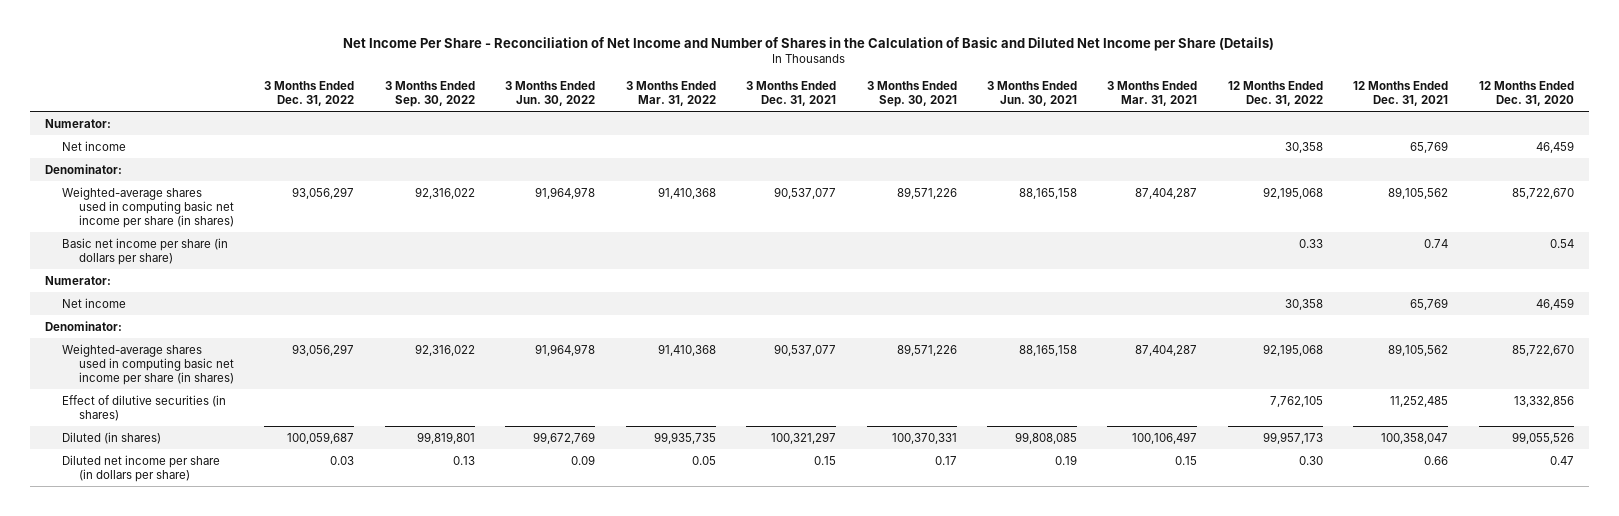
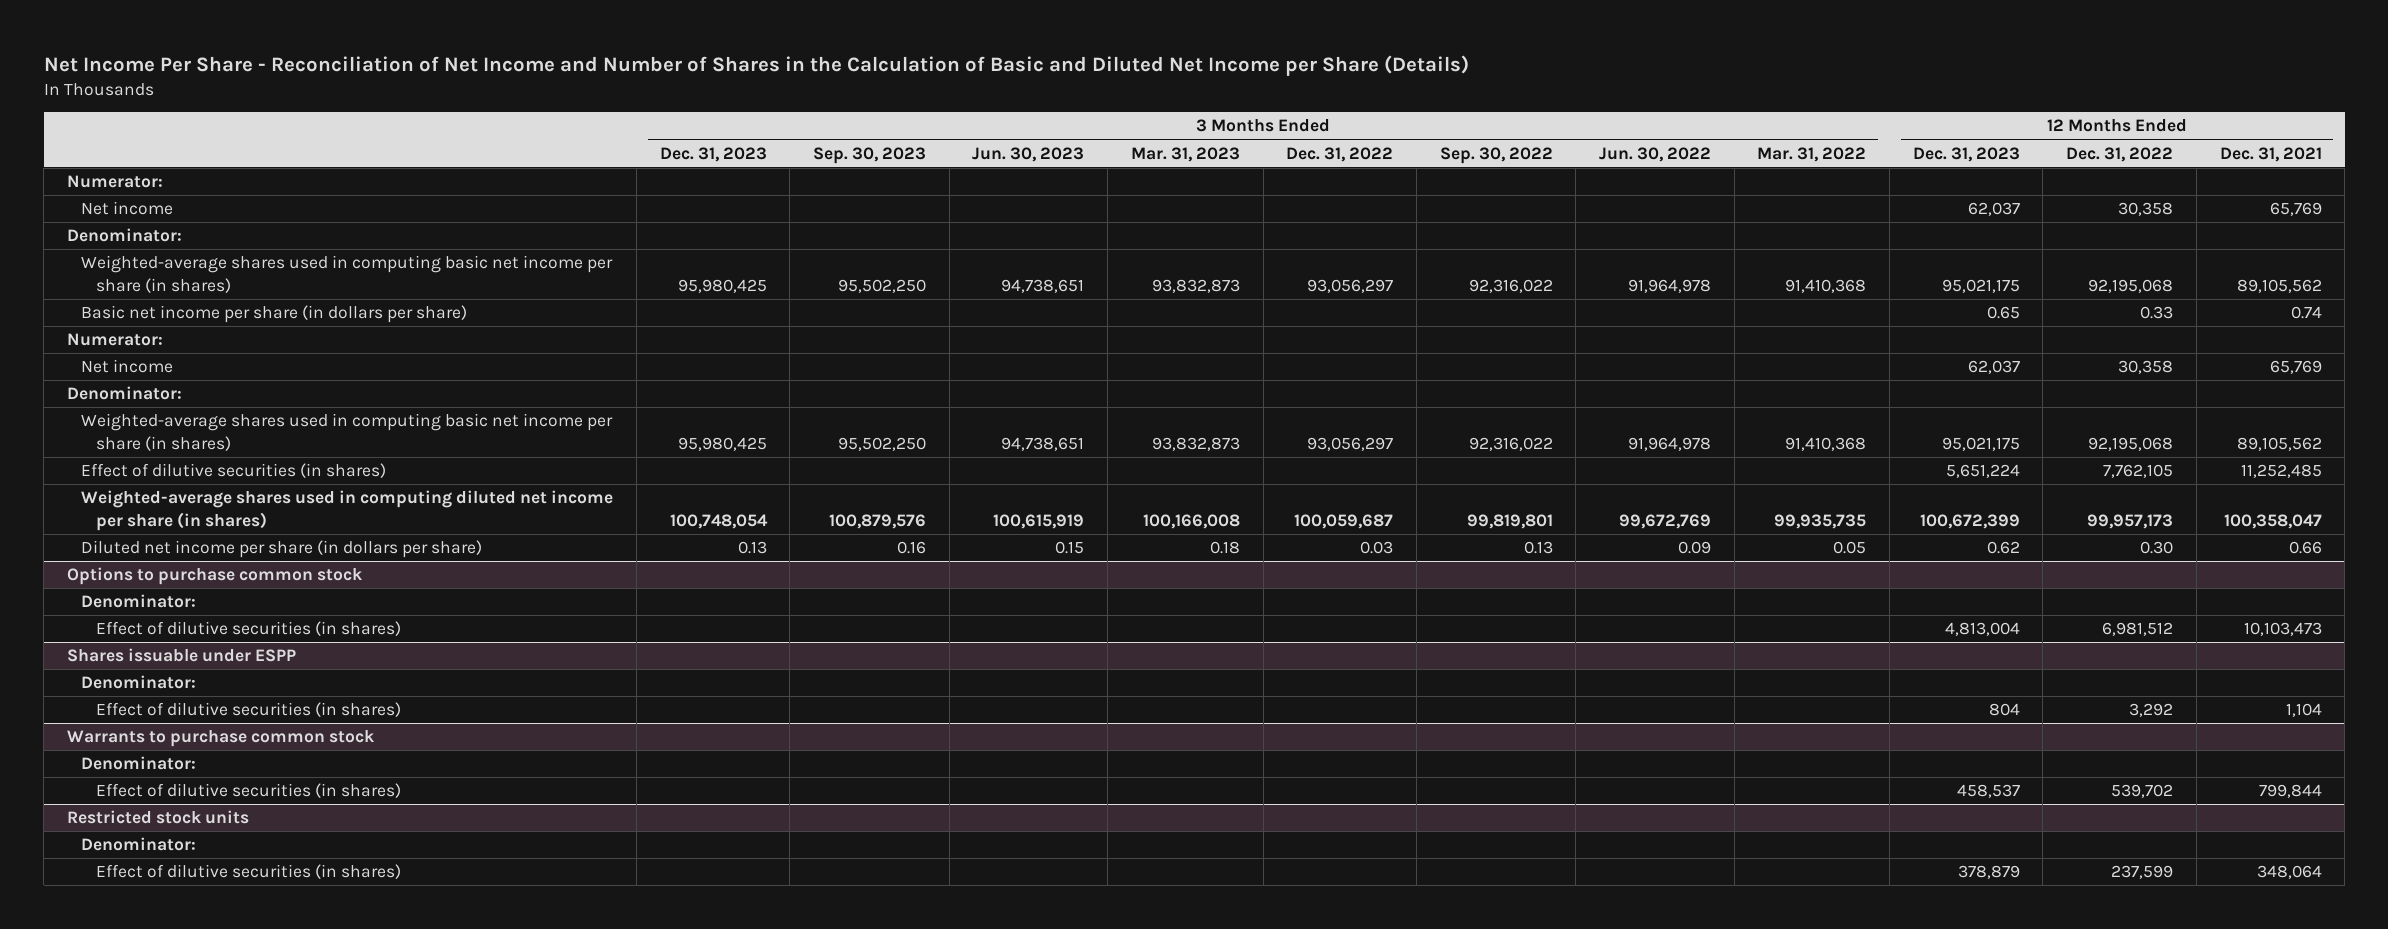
[746,80,837,106] 3 Months Ended Dec. 31, 2021 -> none
[866,80,957,107] 3 Months Ended Sep. 30, 2021 -> none
[986,80,1077,106] 3 Months Ended Jun. 30, 2021 -> none
[1107,80,1198,106] 3 Months Ended Mar. 31, 2021 -> none
[1478,80,1574,106] 12 Months Ended Dec. 31, 2020 -> none
none -> [659,146,767,162] Dec. 31, 2023
none -> [813,146,927,164] Sep. 30, 2023
none -> [972,146,1085,162] Jun. 30, 2023
none -> [1130,146,1240,162] Mar. 31, 2023
none -> [1912,146,2020,162] Dec. 31, 2023
[62,431,162,444] Diluted (in shares) -> [81,490,614,531] Weighted-average shares used in computing diluted net income per share (in shares)
none -> [66,567,363,586] Options to purchase common stock
none -> [81,594,197,609] Denominator:
none -> [95,621,401,637] Effect of dilutive securities (in shares)
none -> [66,648,296,663] Shares issuable under ESPP
none -> [81,675,197,690] Denominator:
none -> [95,702,401,718] Effect of dilutive securities (in shares)
none -> [66,730,375,748] Warrants to purchase common stock
none -> [81,756,197,771] Denominator:
none -> [95,783,401,799] Effect of dilutive securities (in shares)
none -> [66,810,249,825] Restricted stock units
none -> [81,837,197,852] Denominator:
none -> [95,864,401,880] Effect of dilutive securities (in shares)

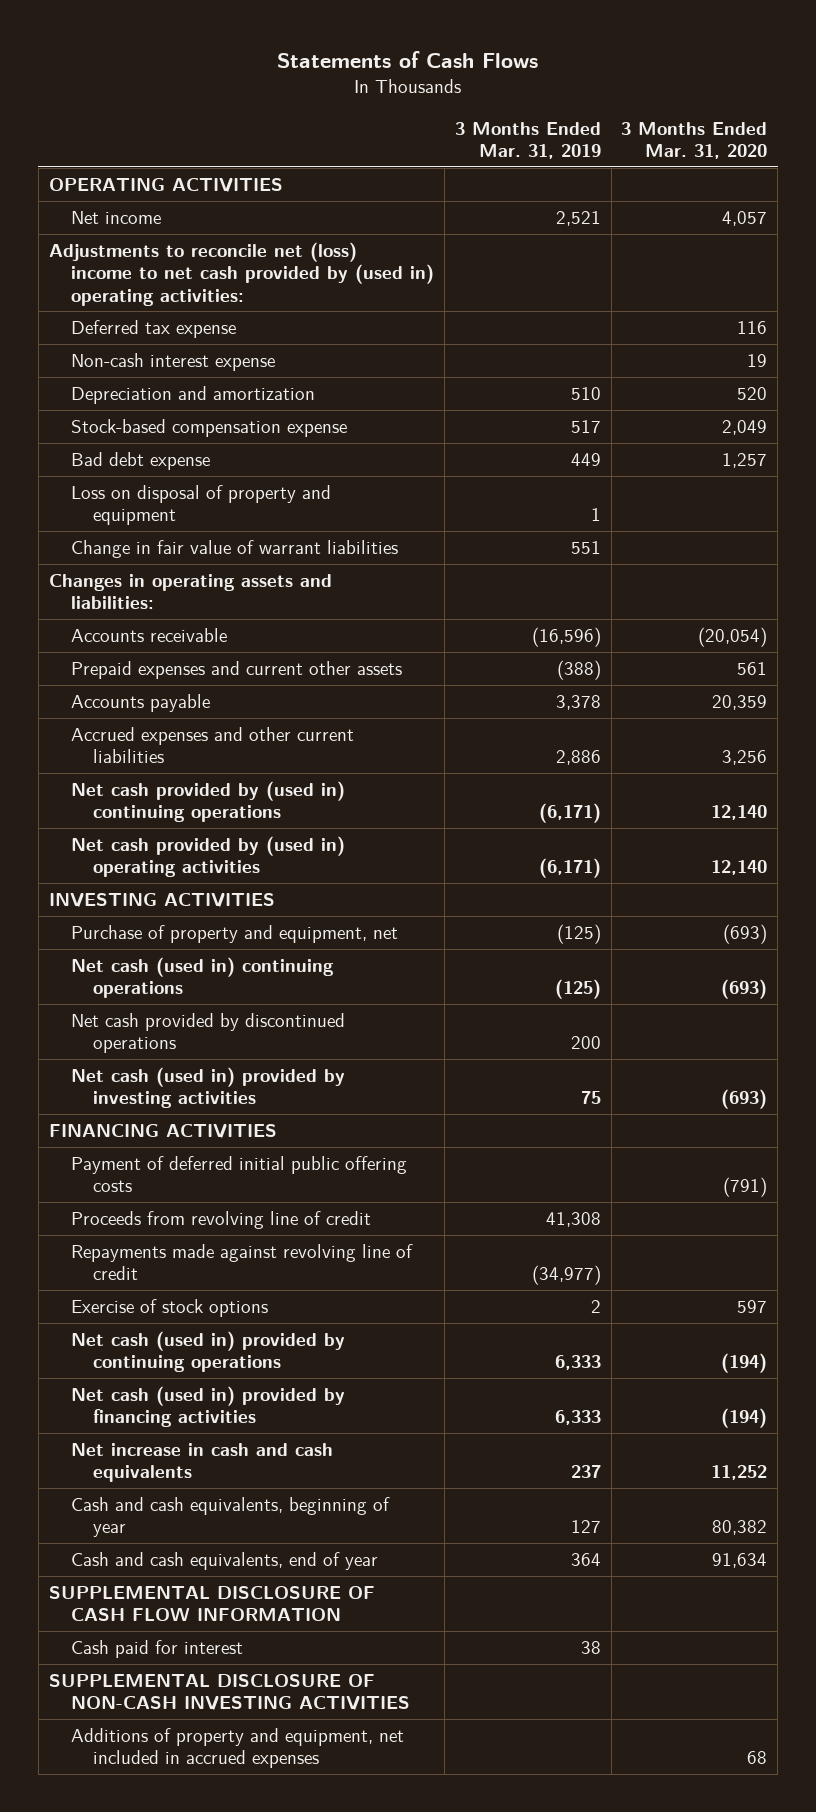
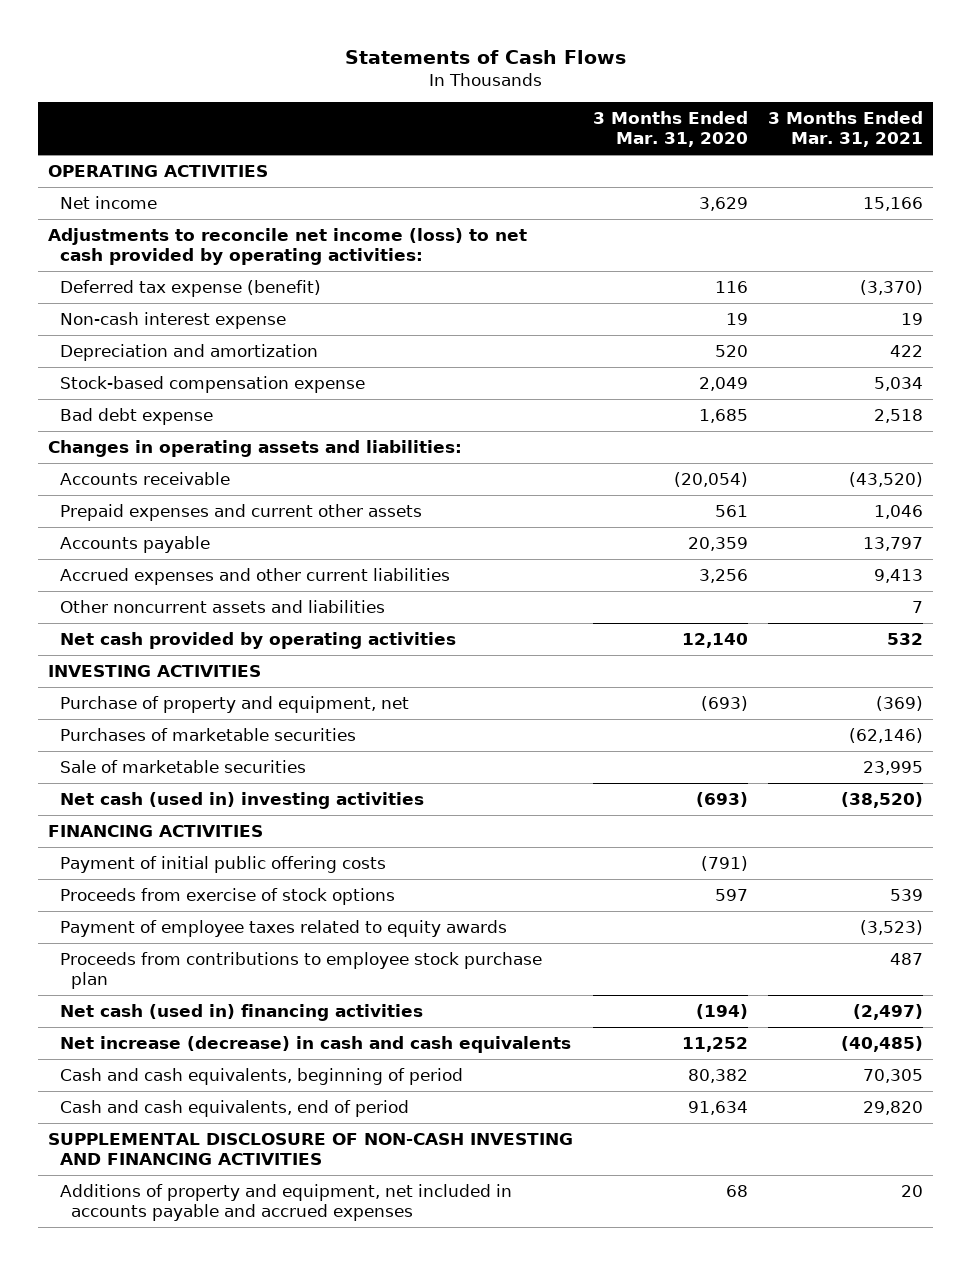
[454,121,601,160] 3 Months Ended Mar. 31, 2019 -> none
none -> [768,111,924,147] 3 Months Ended Mar. 31, 2021
[722,210,768,226] 4,057 -> [699,197,749,212] 3,629
[48,241,435,306] Adjustments to reconcile net (loss) income to net cash provided by (used in) operating activities: -> [48,228,528,265] Adjustments to reconcile net income (loss) to net cash provided by operating activities:
[71,319,237,338] Deferred tax expense -> [59,280,321,298] Deferred tax expense (benefit)
[71,484,332,526] Loss on disposal of property and equipment -> none
[71,539,399,558] Change in fair value of warrant liabilities -> none
[722,452,768,468] 1,257 -> [699,409,749,424] 1,685
[71,780,346,823] Net cash provided by (used in) continuing operations -> none
none -> [59,600,385,614] Other noncurrent assets and liabilities
[71,835,346,878] Net cash provided by (used in) operating activities -> [59,632,456,650] Net cash provided by operating activities
[71,956,335,999] Net cash (used in) continuing operations -> none
[71,1012,346,1054] Net cash provided by discontinued operations -> none
none -> [59,728,356,742] Purchases of marketable securities
none -> [59,760,306,774] Sale of marketable securities
[71,1066,346,1109] Net cash (used in) provided by investing activities -> [59,792,424,810] Net cash (used in) investing activities
[71,1210,372,1229] Proceeds from revolving line of credit -> none
[71,1243,414,1281] Repayments made against revolving line of credit -> none
[71,1330,346,1373] Net cash (used in) provided by continuing operations -> none
[48,1585,375,1622] SUPPLEMENTAL DISCLOSURE OF CASH FLOW INFORMATION -> none
[71,1639,244,1658] Cash paid for interest -> none
[71,1155,408,1193] Payment of deferred initial public offering costs -> [59,856,386,874] Payment of initial public offering costs
[71,1298,269,1317] Exercise of stock options -> [59,888,395,906] Proceeds from exercise of stock options
none -> [59,920,507,938] Payment of employee taxes related to equity awards
none -> [59,952,542,989] Proceeds from contributions to employee stock purchase plan
[71,1385,346,1428] Net cash (used in) provided by financing activities -> [59,1004,423,1022] Net cash (used in) financing activities
[71,1442,334,1483] Net increase in cash and cash equivalents -> [59,1036,571,1054] Net increase (decrease) in cash and cash equivalents
[71,1496,391,1538] Cash and cash equivalents, beginning of year -> [59,1068,463,1086] Cash and cash equivalents, beginning of period
[71,1551,379,1570] Cash and cash equivalents, end of year -> [59,1100,409,1118] Cash and cash equivalents, end of period
[48,1673,411,1712] SUPPLEMENTAL DISCLOSURE OF NON-CASH INVESTING ACTIVITIES -> [48,1133,574,1165] SUPPLEMENTAL DISCLOSURE OF NON-CASH INVESTING AND FINANCING ACTIVITIES
[71,1727,405,1769] Additions of property and equipment, net included in accrued expenses -> [59,1184,512,1221] Additions of property and equipment, net included in accounts payable and accrued expenses

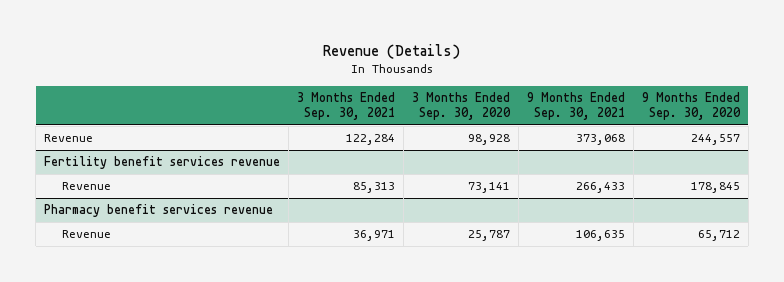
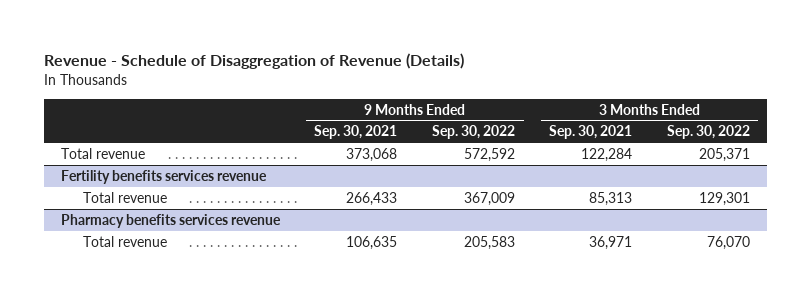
[323,43,461,59] Revenue (Details) -> [43,52,464,69] Revenue - Schedule of Disaggregation of Revenue (Details)
[412,92,512,121] 3 Months Ended Sep. 30, 2020 -> none
[641,92,741,121] 9 Months Ended Sep. 30, 2020 -> none
none -> [431,125,515,140] Sep. 30, 2022
none -> [666,125,750,140] Sep. 30, 2022
[44,134,94,143] Revenue -> [60,147,145,159] Total revenue
[44,156,281,170] Fertility benefit services revenue -> [60,169,267,184] Fertility benefits services revenue
[61,182,111,191] Revenue -> [82,191,167,203] Total revenue
[44,204,274,218] Pharmacy benefit services revenue -> [60,213,281,228] Pharmacy benefits services revenue
[61,230,111,239] Revenue -> [82,235,167,247] Total revenue

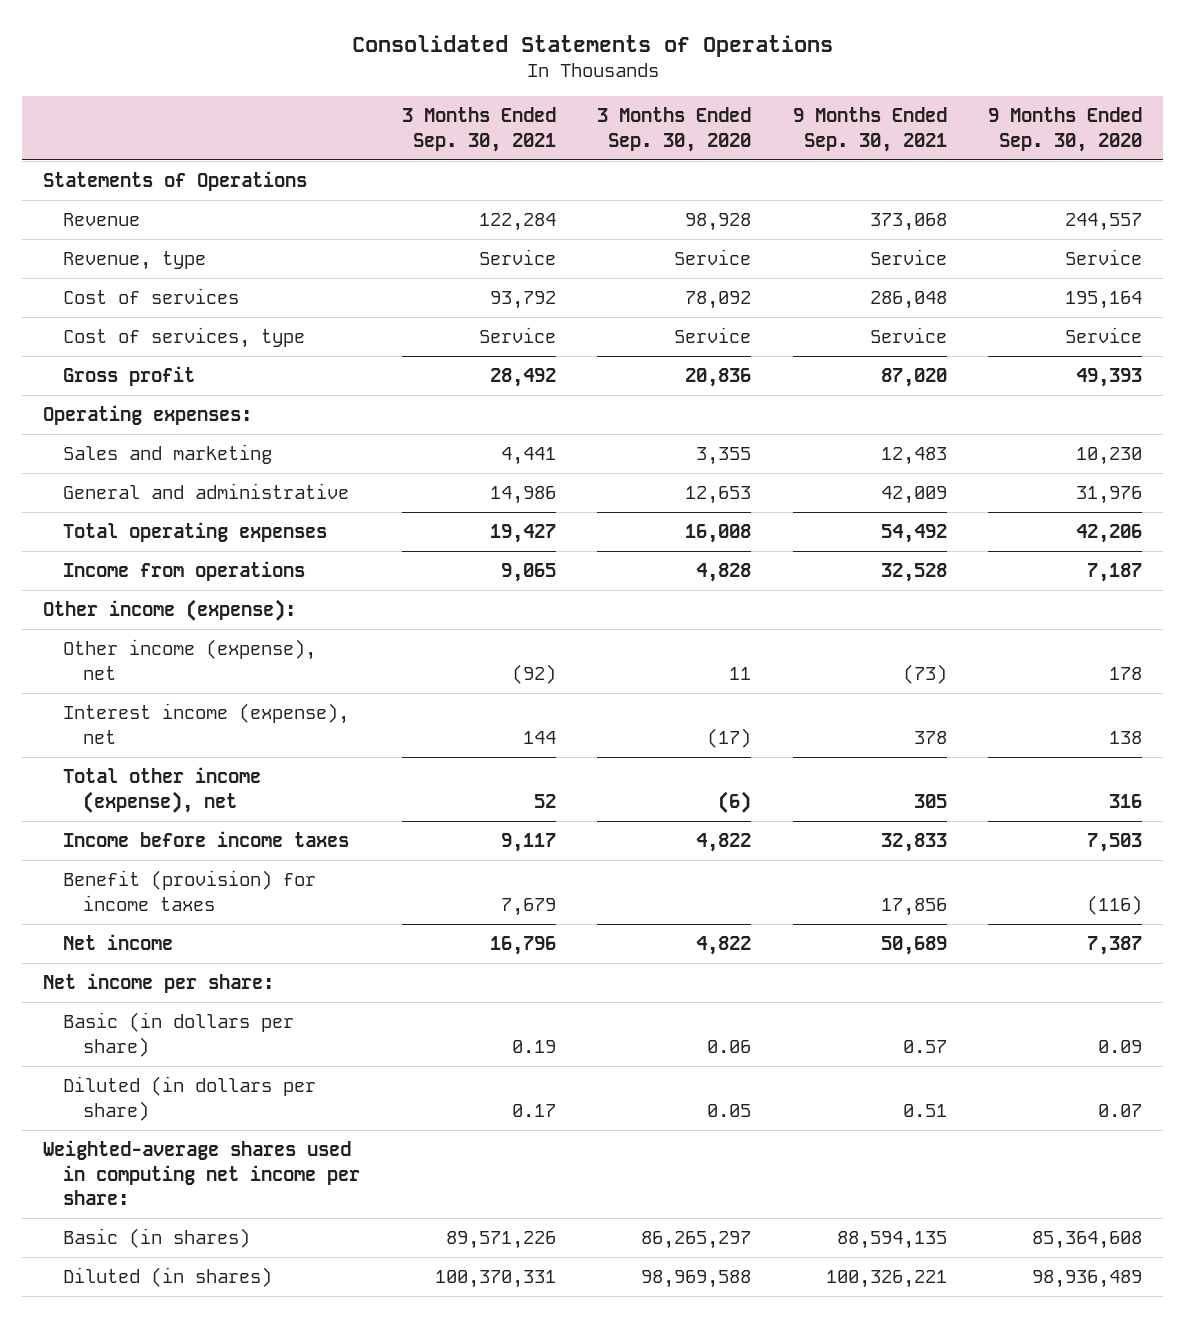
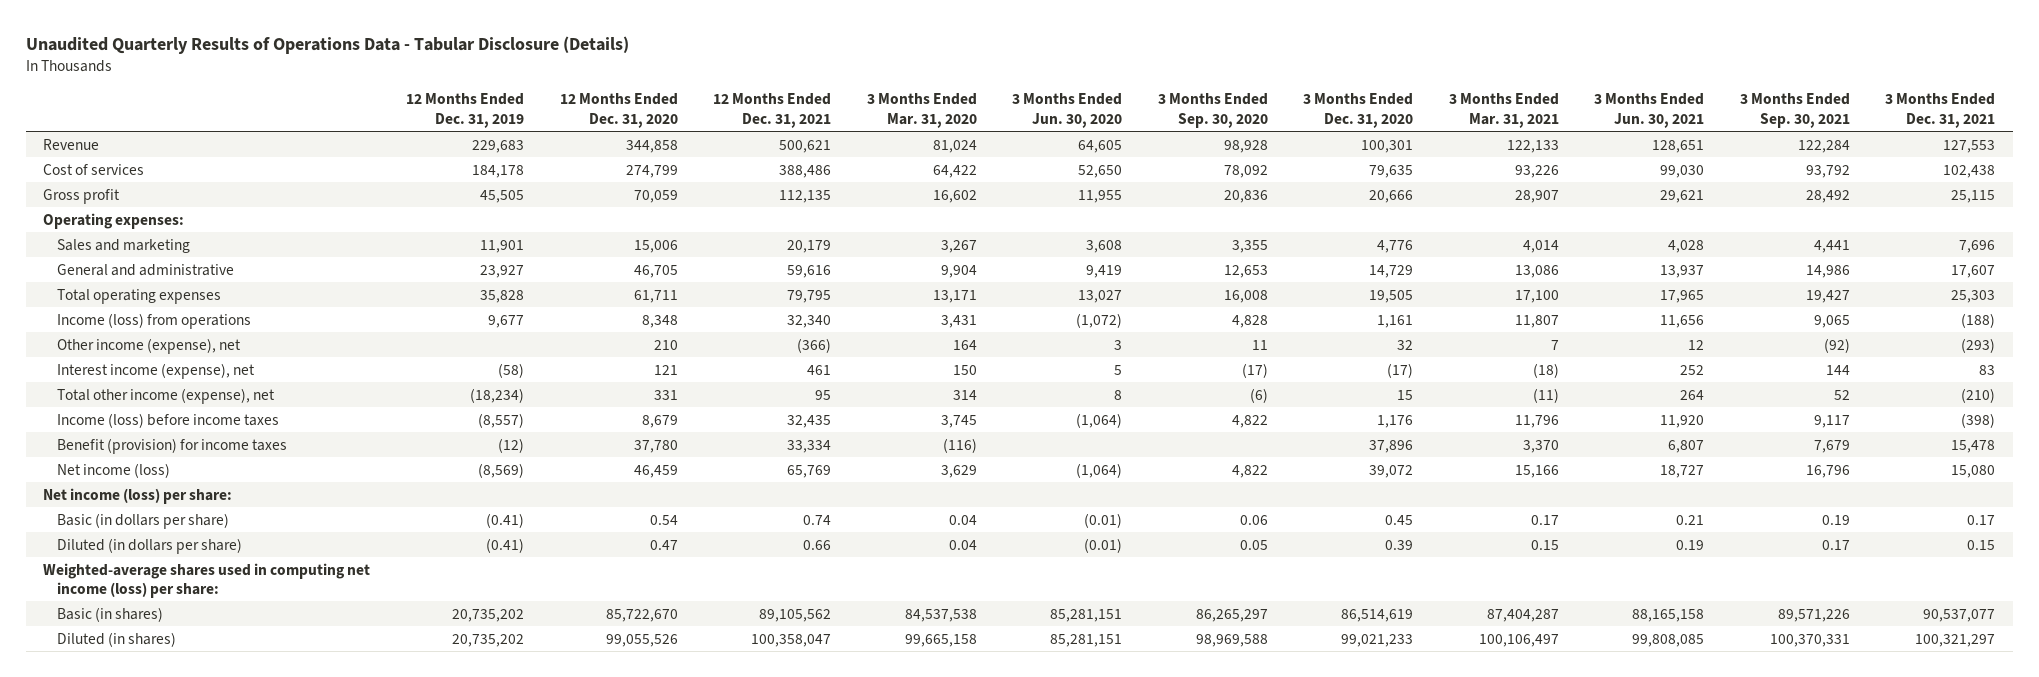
[351,34,833,57] Consolidated Statements of Operations -> [25,36,629,55] Unaudited Quarterly Results of Operations Data - Tabular Disclosure (Details)
[792,107,947,152] 9 Months Ended Sep. 30, 2021 -> none
[988,107,1143,152] 9 Months Ended Sep. 30, 2020 -> none
none -> [406,93,525,128] 12 Months Ended Dec. 31, 2019
none -> [559,93,678,128] 12 Months Ended Dec. 31, 2020
none -> [713,93,832,128] 12 Months Ended Dec. 31, 2021
none -> [866,93,977,128] 3 Months Ended Mar. 31, 2020
none -> [1012,93,1123,128] 3 Months Ended Jun. 30, 2020
none -> [1303,93,1414,128] 3 Months Ended Dec. 31, 2020
none -> [1448,93,1559,128] 3 Months Ended Mar. 31, 2021
none -> [1594,93,1705,128] 3 Months Ended Jun. 30, 2021
none -> [1885,93,1996,128] 3 Months Ended Dec. 31, 2021
[42,171,307,192] Statements of Operations -> none
[63,251,207,271] Revenue, type -> none
[63,327,306,349] Cost of services, type -> none
[42,599,296,622] Other income (expense): -> none
[63,561,306,582] Income from operations -> [56,312,251,329] Income (loss) from operations
[63,831,350,848] Income before income taxes -> [56,412,279,428] Income (loss) before income taxes
[63,934,174,951] Net income -> [56,462,170,478] Net income (loss)
[42,973,274,994] Net income per share: -> [43,487,233,504] Net income (loss) per share:
[42,1140,361,1205] Weighted-average shares used in computing net income per share: -> [43,562,371,599] Weighted-average shares used in computing net income (loss) per share:

